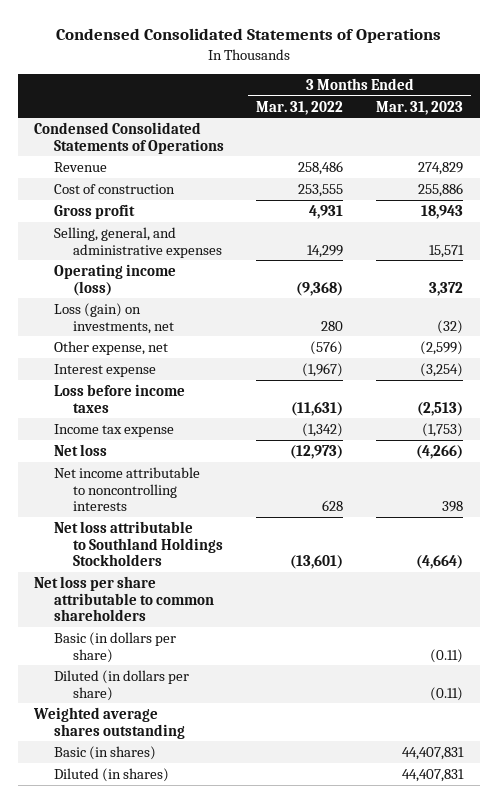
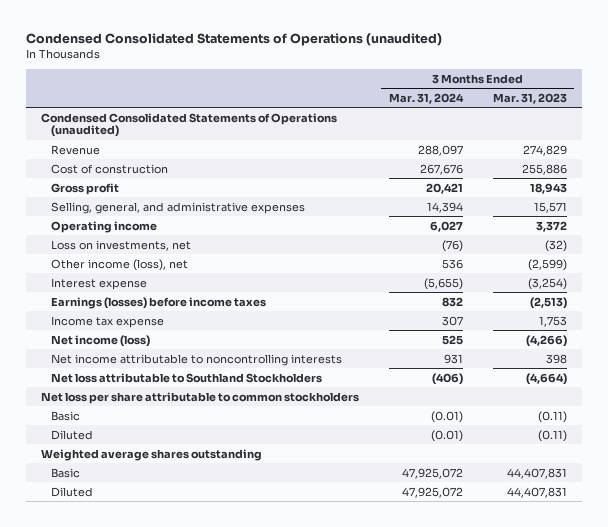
[55,27,441,43] Condensed Consolidated Statements of Operations -> [25,32,442,46] Condensed Consolidated Statements of Operations (unaudited)
[256,100,344,115] Mar. 31, 2022 -> none
none -> [388,92,464,104] Mar. 31, 2024
[33,121,224,154] Condensed Consolidated Statements of Operations -> [40,112,337,138] Condensed Consolidated Statements of Operations (unaudited)
[53,263,176,296] Operating income (loss) -> [51,220,158,233] Operating income
[53,302,175,334] Loss (gain) on investments, net -> [51,239,192,251] Loss on investments, net
[53,340,168,355] Other expense, net -> [51,258,189,271] Other income (loss), net
[53,383,185,413] Loss before income taxes -> [51,296,267,309] Earnings (losses) before income taxes
[422,422,464,437] (1,753) -> [538,315,567,327] 1,753
[53,443,107,456] Net loss -> [51,334,151,347] Net income (loss)
[53,520,224,567] Net loss attributable to Southland Holdings Stockholders -> [51,372,323,383] Net loss attributable to Southland Stockholders
[33,575,214,622] Net loss per share attributable to common shareholders -> [40,391,359,404] Net loss per share attributable to common stockholders
[53,631,176,663] Basic (in dollars per share) -> [51,410,81,421] Basic
[53,669,189,701] Diluted (in dollars per share) -> [51,429,94,440] Diluted
[53,745,156,760] Basic (in shares) -> [51,467,81,478] Basic
[53,767,169,782] Diluted (in shares) -> [51,486,94,497] Diluted

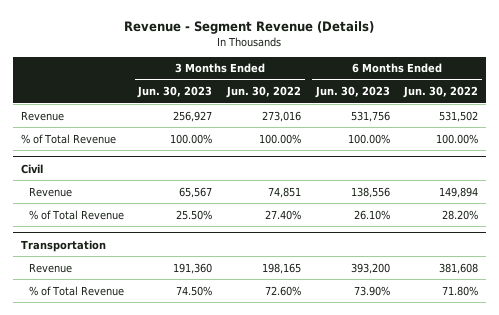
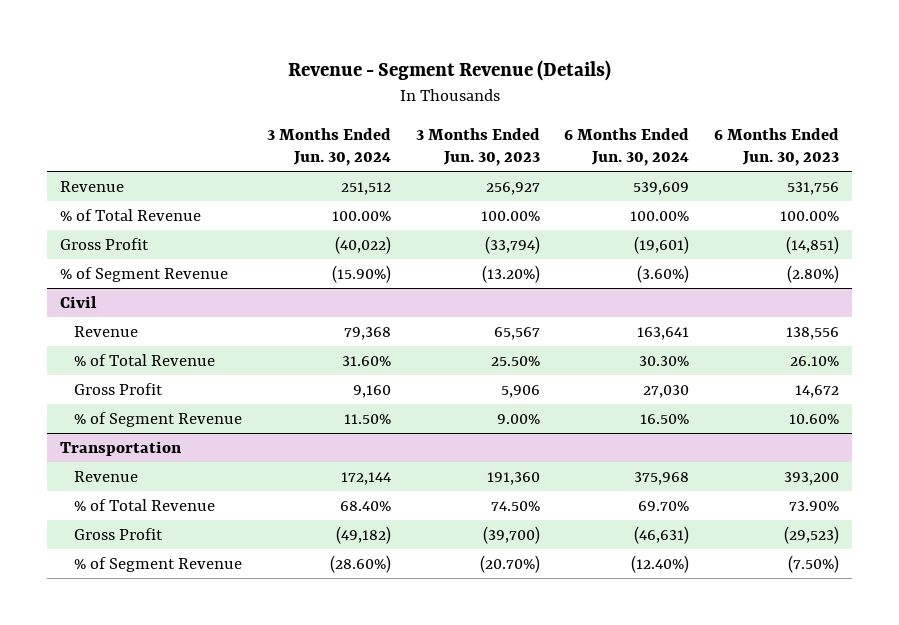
[225,86,301,99] Jun. 30, 2022 -> none
[403,86,479,99] Jun. 30, 2022 -> none
none -> [266,127,391,167] 3 Months Ended Jun. 30, 2024
none -> [564,127,690,167] 6 Months Ended Jun. 30, 2024
none -> [59,237,149,250] Gross Profit
none -> [59,266,228,282] % of Segment Revenue
none -> [74,382,164,395] Gross Profit
none -> [74,411,243,427] % of Segment Revenue
none -> [74,527,164,540] Gross Profit
none -> [74,556,243,572] % of Segment Revenue

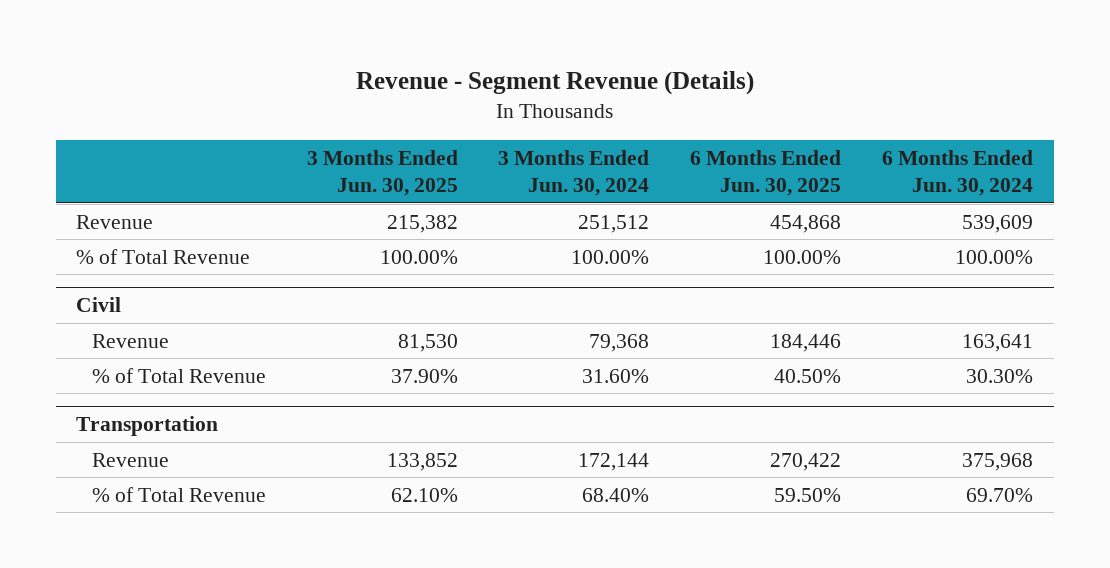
[415,127,540,167] 3 Months Ended Jun. 30, 2023 -> none
[714,127,840,167] 6 Months Ended Jun. 30, 2023 -> none
none -> [306,149,458,197] 3 Months Ended Jun. 30, 2025
none -> [690,149,842,197] 6 Months Ended Jun. 30, 2025
[59,237,149,250] Gross Profit -> none
[59,266,228,282] % of Segment Revenue -> none
[74,382,164,395] Gross Profit -> none
[74,411,243,427] % of Segment Revenue -> none
[74,527,164,540] Gross Profit -> none
[74,556,243,572] % of Segment Revenue -> none

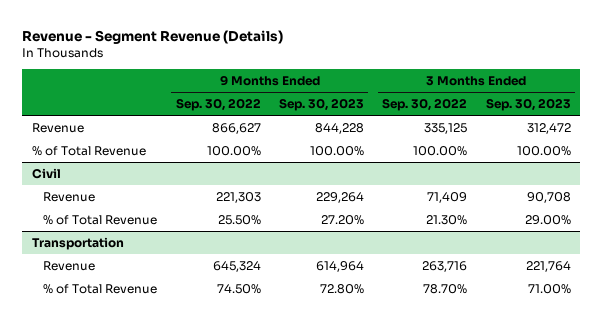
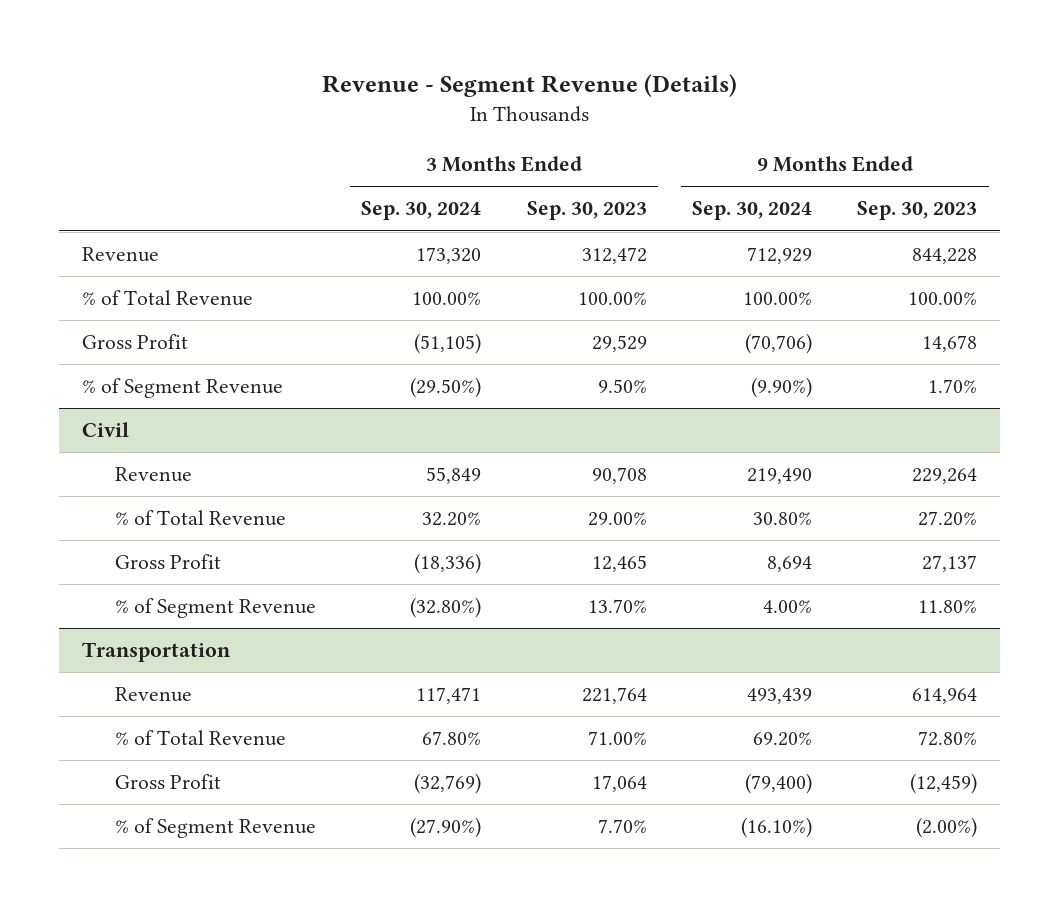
[175,98,261,112] Sep. 30, 2022 -> none
[382,98,468,112] Sep. 30, 2022 -> none
none -> [361,201,482,221] Sep. 30, 2024
none -> [691,201,812,221] Sep. 30, 2024
none -> [81,334,188,350] Gross Profit
none -> [81,378,283,399] % of Segment Revenue
none -> [114,554,221,570] Gross Profit
none -> [114,598,316,619] % of Segment Revenue
none -> [114,774,221,790] Gross Profit
none -> [114,818,316,839] % of Segment Revenue

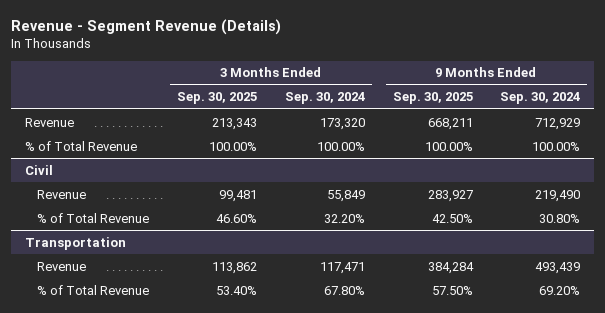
[526,201,647,221] Sep. 30, 2023 -> none
[857,201,978,221] Sep. 30, 2023 -> none
none -> [176,92,257,105] Sep. 30, 2025
none -> [392,92,473,105] Sep. 30, 2025
[81,334,188,350] Gross Profit -> none
[81,378,283,399] % of Segment Revenue -> none
[114,554,221,570] Gross Profit -> none
[114,598,316,619] % of Segment Revenue -> none
[114,774,221,790] Gross Profit -> none
[114,818,316,839] % of Segment Revenue -> none

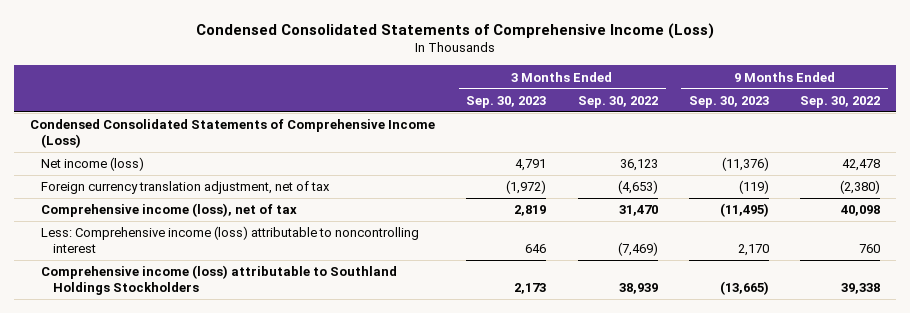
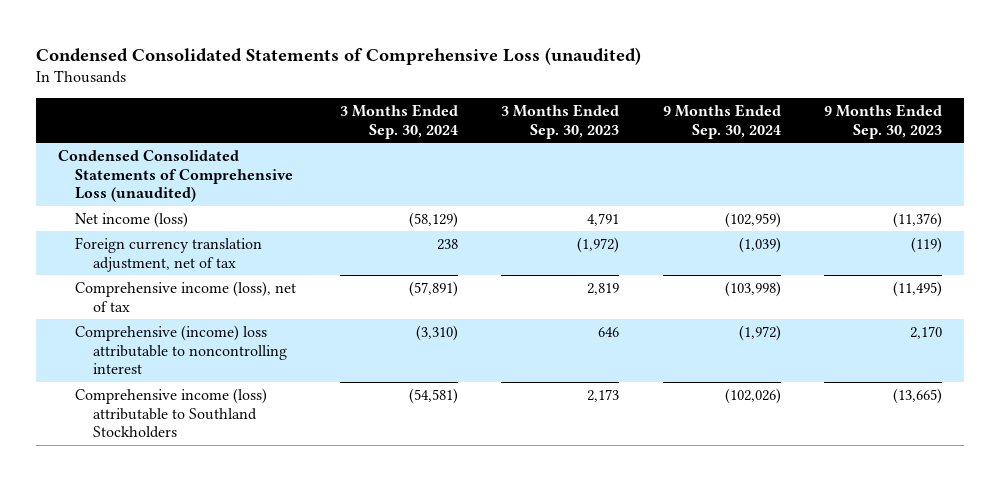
[196,22,715,39] Condensed Consolidated Statements of Comprehensive Income (Loss) -> [36,46,642,65] Condensed Consolidated Statements of Comprehensive Loss (unaudited)
[577,95,658,108] Sep. 30, 2022 -> none
[800,95,881,108] Sep. 30, 2022 -> none
none -> [339,104,458,139] 3 Months Ended Sep. 30, 2024
none -> [662,104,781,139] 9 Months Ended Sep. 30, 2024
[30,119,436,149] Condensed Consolidated Statements of Comprehensive Income (Loss) -> [57,149,294,203] Condensed Consolidated Statements of Comprehensive Loss (unaudited)
[41,226,420,254] Less: Comprehensive income (loss) attributable to noncontrolling interest -> [75,324,287,375] Comprehensive (income) loss attributable to noncontrolling interest
[41,265,398,296] Comprehensive income (loss) attributable to Southland Holdings Stockholders -> [75,387,268,439] Comprehensive income (loss) attributable to Southland Stockholders

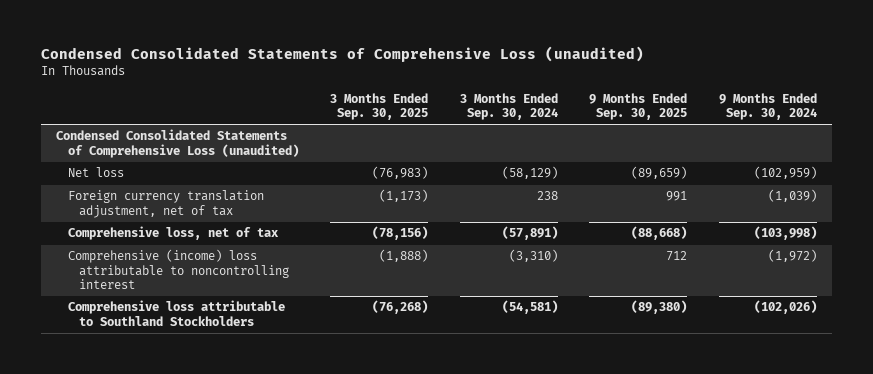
[501,104,620,139] 3 Months Ended Sep. 30, 2023 -> none
[824,104,943,139] 9 Months Ended Sep. 30, 2023 -> none
none -> [330,92,429,121] 3 Months Ended Sep. 30, 2025
none -> [589,92,688,121] 9 Months Ended Sep. 30, 2025
[75,211,189,228] Net income (loss) -> [67,167,124,178] Net loss
[75,280,297,312] Comprehensive income (loss), net of tax -> [67,226,279,241] Comprehensive loss, net of tax
[75,387,268,439] Comprehensive income (loss) attributable to Southland Stockholders -> [67,300,285,326] Comprehensive loss attributable to Southland Stockholders

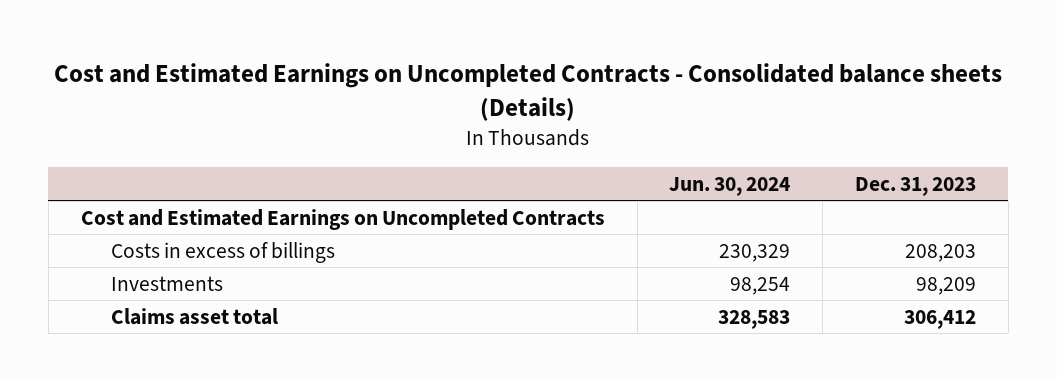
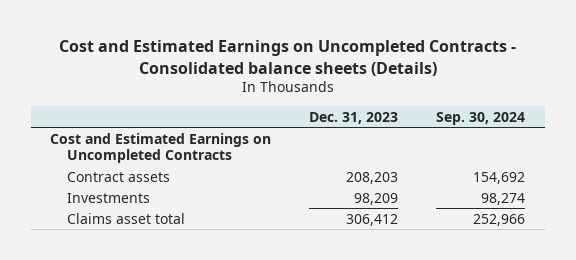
[669,176,791,196] Jun. 30, 2024 -> none
none -> [436,111,526,125] Sep. 30, 2024
[110,241,335,263] Costs in excess of billings -> [66,171,170,182] Contract assets

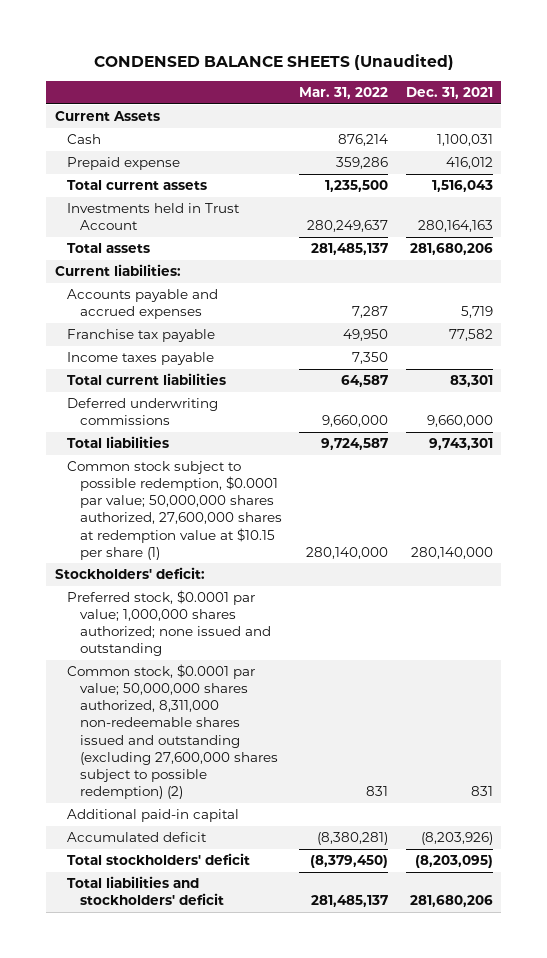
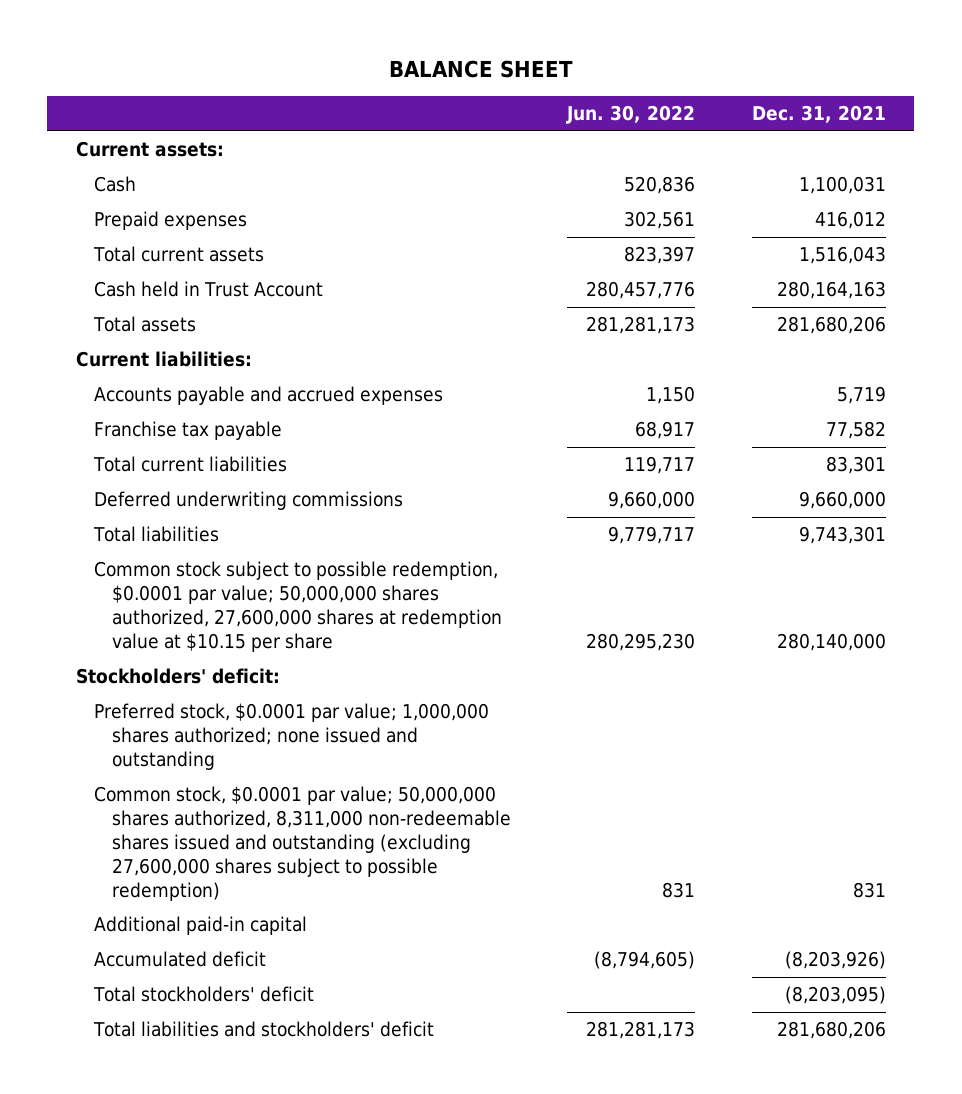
[93,54,454,71] CONDENSED BALANCE SHEETS (Unaudited) -> [388,59,573,78] BALANCE SHEET
[299,87,389,100] Mar. 31, 2022 -> none
none -> [566,105,696,125] Jun. 30, 2022
[54,111,160,122] Current Assets -> [75,141,224,158] Current assets:
[67,157,181,171] Prepaid expense -> [93,211,247,231] Prepaid expenses
[67,203,241,231] Investments held in Trust Account -> [93,281,323,298] Cash held in Trust Account
[67,352,215,366] Income taxes payable -> none
[67,461,283,560] Common stock subject to possible redemption, $0.0001 par value; 50,000,000 shares authorized, 27,600,000 shares at redemption value at $10.15 per share (1) -> [93,561,502,653] Common stock subject to possible redemption, $0.0001 par value; 50,000,000 shares authorized, 27,600,000 shares at redemption value at $10.15 per share
[67,664,279,799] Common stock, $0.0001 par value; 50,000,000 shares authorized, 8,311,000 non-redeemable shares issued and outstanding (excluding 27,600,000 shares subject to possible redemption) (2) -> [93,786,511,901] Common stock, $0.0001 par value; 50,000,000 shares authorized, 8,311,000 non-redeemable shares issued and outstanding (excluding 27,600,000 shares subject to possible redemption)

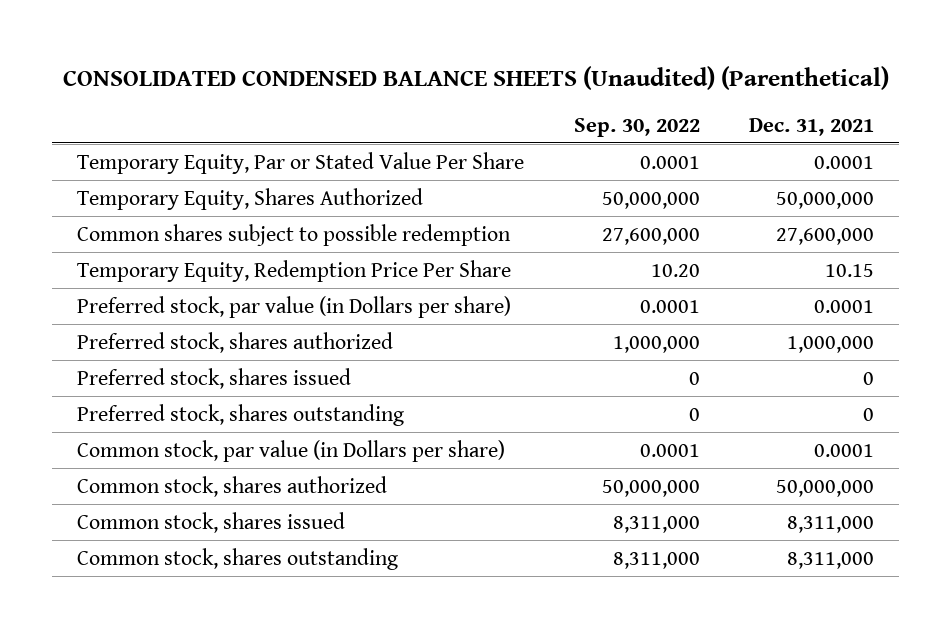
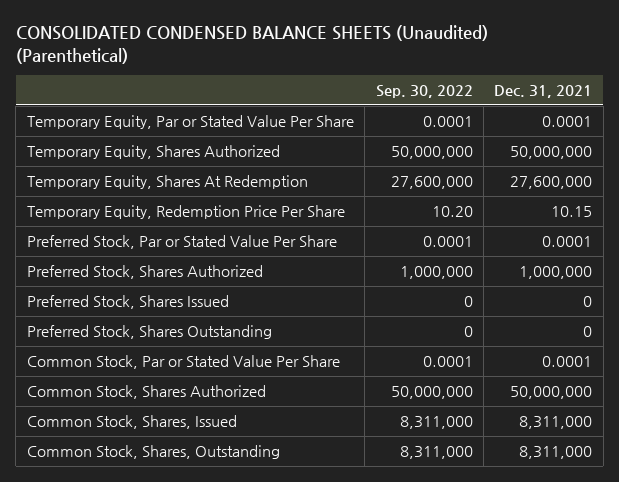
[77,223,512,246] Common shares subject to possible redemption -> [26,174,308,189] Temporary Equity, Shares At Redemption
[77,295,512,318] Preferred stock, par value (in Dollars per share) -> [26,234,337,249] Preferred Stock, Par or Stated Value Per Share
[77,331,394,353] Preferred stock, shares authorized -> [26,264,263,279] Preferred Stock, Shares Authorized
[77,367,352,389] Preferred stock, shares issued -> [26,294,229,309] Preferred Stock, Shares Issued
[77,403,405,426] Preferred stock, shares outstanding -> [26,324,272,339] Preferred Stock, Shares Outstanding
[77,439,506,462] Common stock, par value (in Dollars per share) -> [26,354,340,369] Common Stock, Par or Stated Value Per Share
[77,475,388,497] Common stock, shares authorized -> [26,384,266,399] Common Stock, Shares Authorized
[77,511,346,533] Common stock, shares issued -> [26,414,237,429] Common Stock, Shares, Issued
[77,547,399,570] Common stock, shares outstanding -> [26,444,280,459] Common Stock, Shares, Outstanding

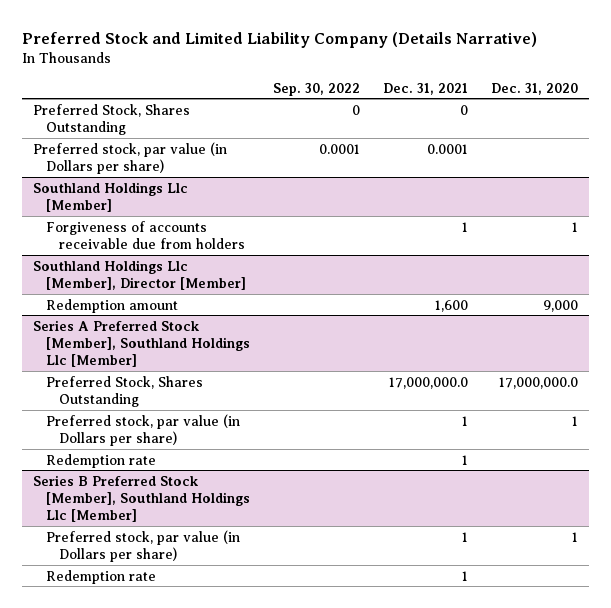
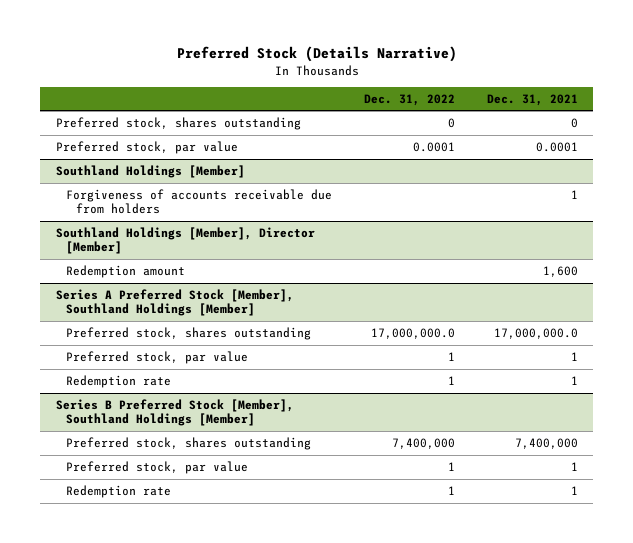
[22,31,538,48] Preferred Stock and Limited Liability Company (Details Narrative) -> [176,46,457,63] Preferred Stock (Details Narrative)
[273,82,361,96] Sep. 30, 2022 -> none
[490,82,578,95] Dec. 31, 2020 -> none
none -> [363,93,455,106] Dec. 31, 2022
[33,103,191,135] Preferred Stock, Shares Outstanding -> [55,117,301,131] Preferred stock, shares outstanding
[33,141,228,174] Preferred stock, par value (in Dollars per share) -> [55,141,238,155] Preferred stock, par value
[33,181,189,212] Southland Holdings Llc [Member] -> [55,165,245,179] Southland Holdings [Member]
[33,259,247,290] Southland Holdings Llc [Member], Director [Member] -> [55,227,315,255] Southland Holdings [Member], Director [Member]
[33,319,251,367] Series A Preferred Stock [Member], Southland Holdings Llc [Member] -> [55,289,294,317] Series A Preferred Stock [Member], Southland Holdings [Member]
[46,375,204,407] Preferred Stock, Shares Outstanding -> [66,327,312,341] Preferred stock, shares outstanding
[46,413,241,446] Preferred stock, par value (in Dollars per share) -> [66,351,249,365] Preferred stock, par value
[33,474,251,522] Series B Preferred Stock [Member], Southland Holdings Llc [Member] -> [55,399,294,427] Series B Preferred Stock [Member], Southland Holdings [Member]
none -> [66,437,312,451] Preferred stock, shares outstanding
[46,529,241,562] Preferred stock, par value (in Dollars per share) -> [66,461,249,475] Preferred stock, par value

